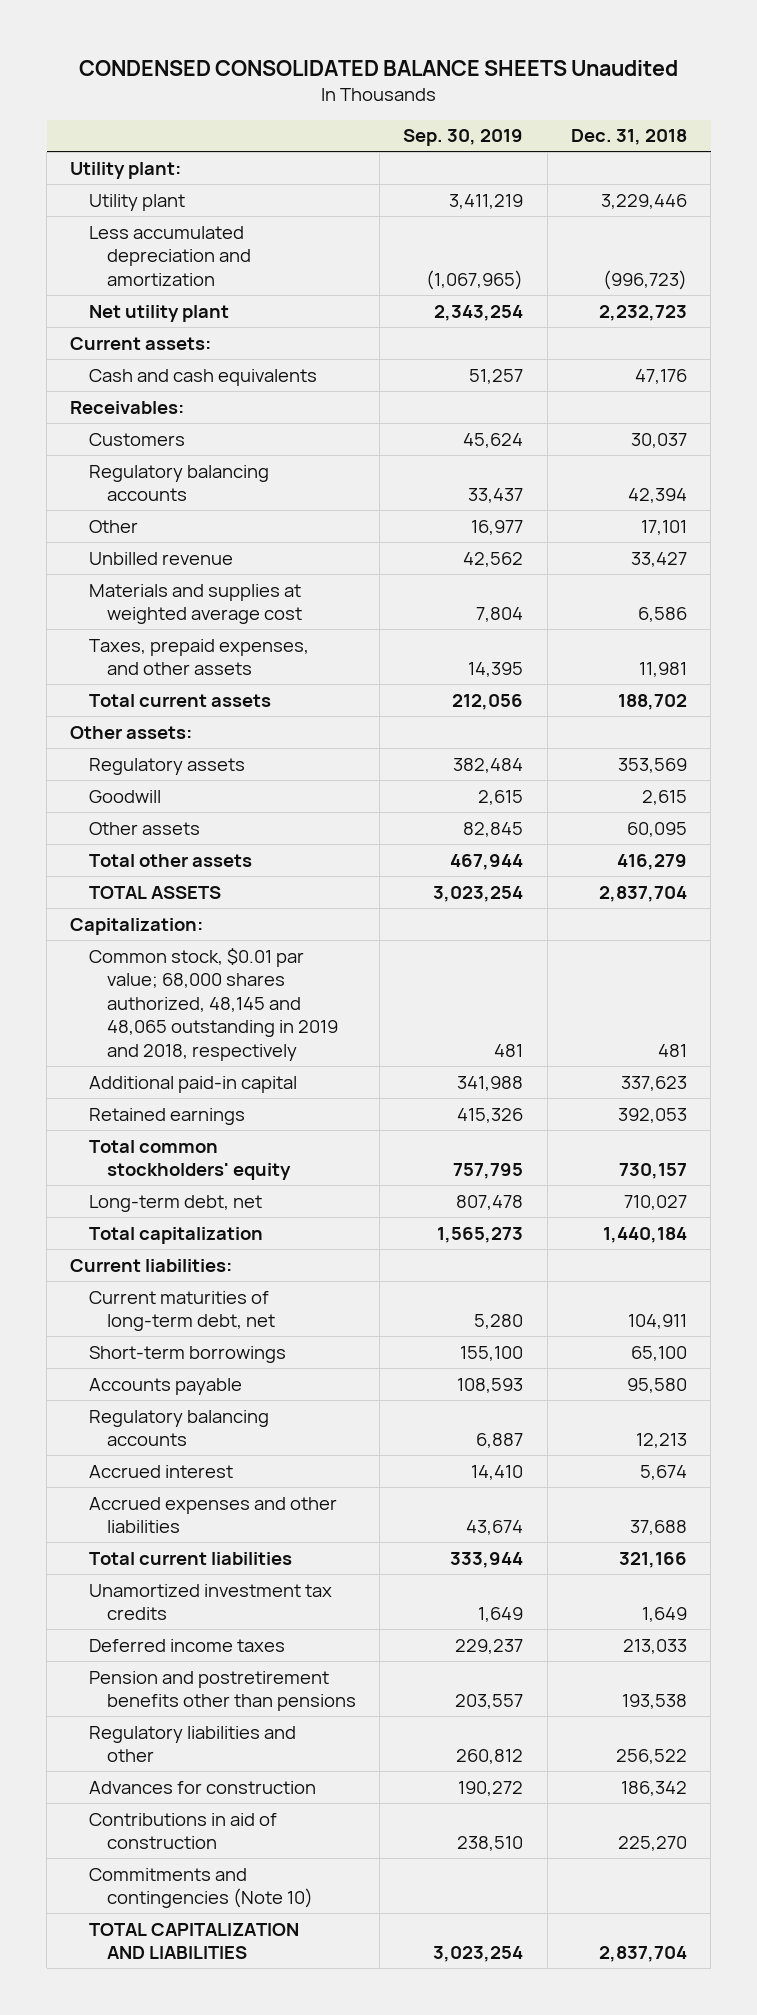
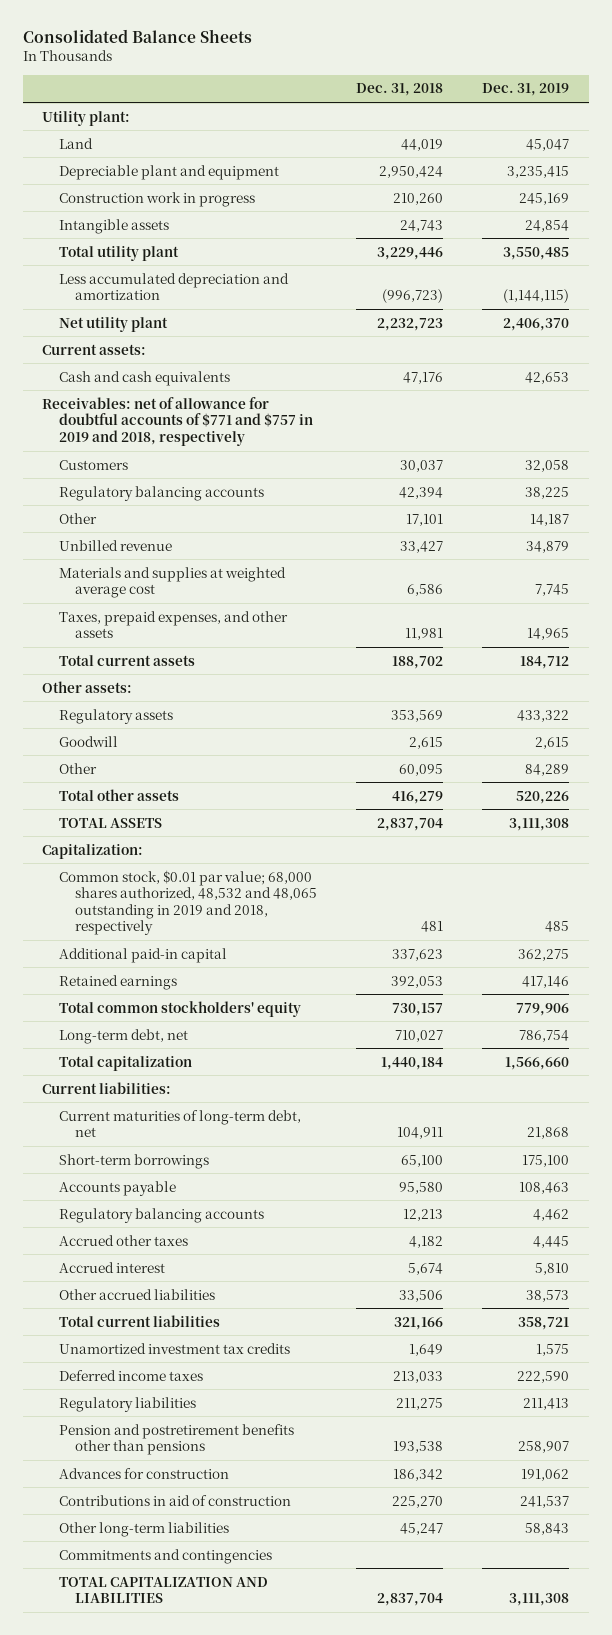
[78,59,678,76] CONDENSED CONSOLIDATED BALANCE SHEETS Unaudited -> [22,29,252,44] Consolidated Balance Sheets
[403,129,524,147] Sep. 30, 2019 -> none
none -> [482,83,570,97] Dec. 31, 2019
none -> [58,137,93,149] Land
none -> [58,164,279,180] Depreciable plant and equipment
none -> [58,191,255,207] Construction work in progress
none -> [58,218,169,234] Intangible assets
[88,193,185,211] Utility plant -> [58,245,179,261] Total utility plant
[70,400,185,414] Receivables: -> [42,396,313,446] Receivables: net of allowance for doubtful accounts of $771 and $757 in 2019 and 2018, respectively
[88,821,200,835] Other assets -> [58,762,97,774] Other
[88,947,338,1062] Common stock, $0.01 par value; 68,000 shares authorized, 48,145 and 48,065 outstanding in 2019 and 2018, respectively -> [58,869,317,936] Common stock, $0.01 par value; 68,000 shares authorized, 48,532 and 48,065 outstanding in 2019 and 2018, respectively
none -> [58,1234,188,1246] Accrued other taxes
[88,1496,337,1534] Accrued expenses and other liabilities -> [58,1288,215,1300] Other accrued liabilities
[629,1520,687,1536] 37,688 -> [399,1289,444,1302] 33,506
none -> [58,1396,196,1412] Regulatory liabilities
[88,1725,296,1763] Regulatory liabilities and other -> none
none -> [58,1521,229,1537] Other long-term liabilities
[88,1867,313,1909] Commitments and contingencies (Note 10) -> [58,1548,272,1564] Commitments and contingencies

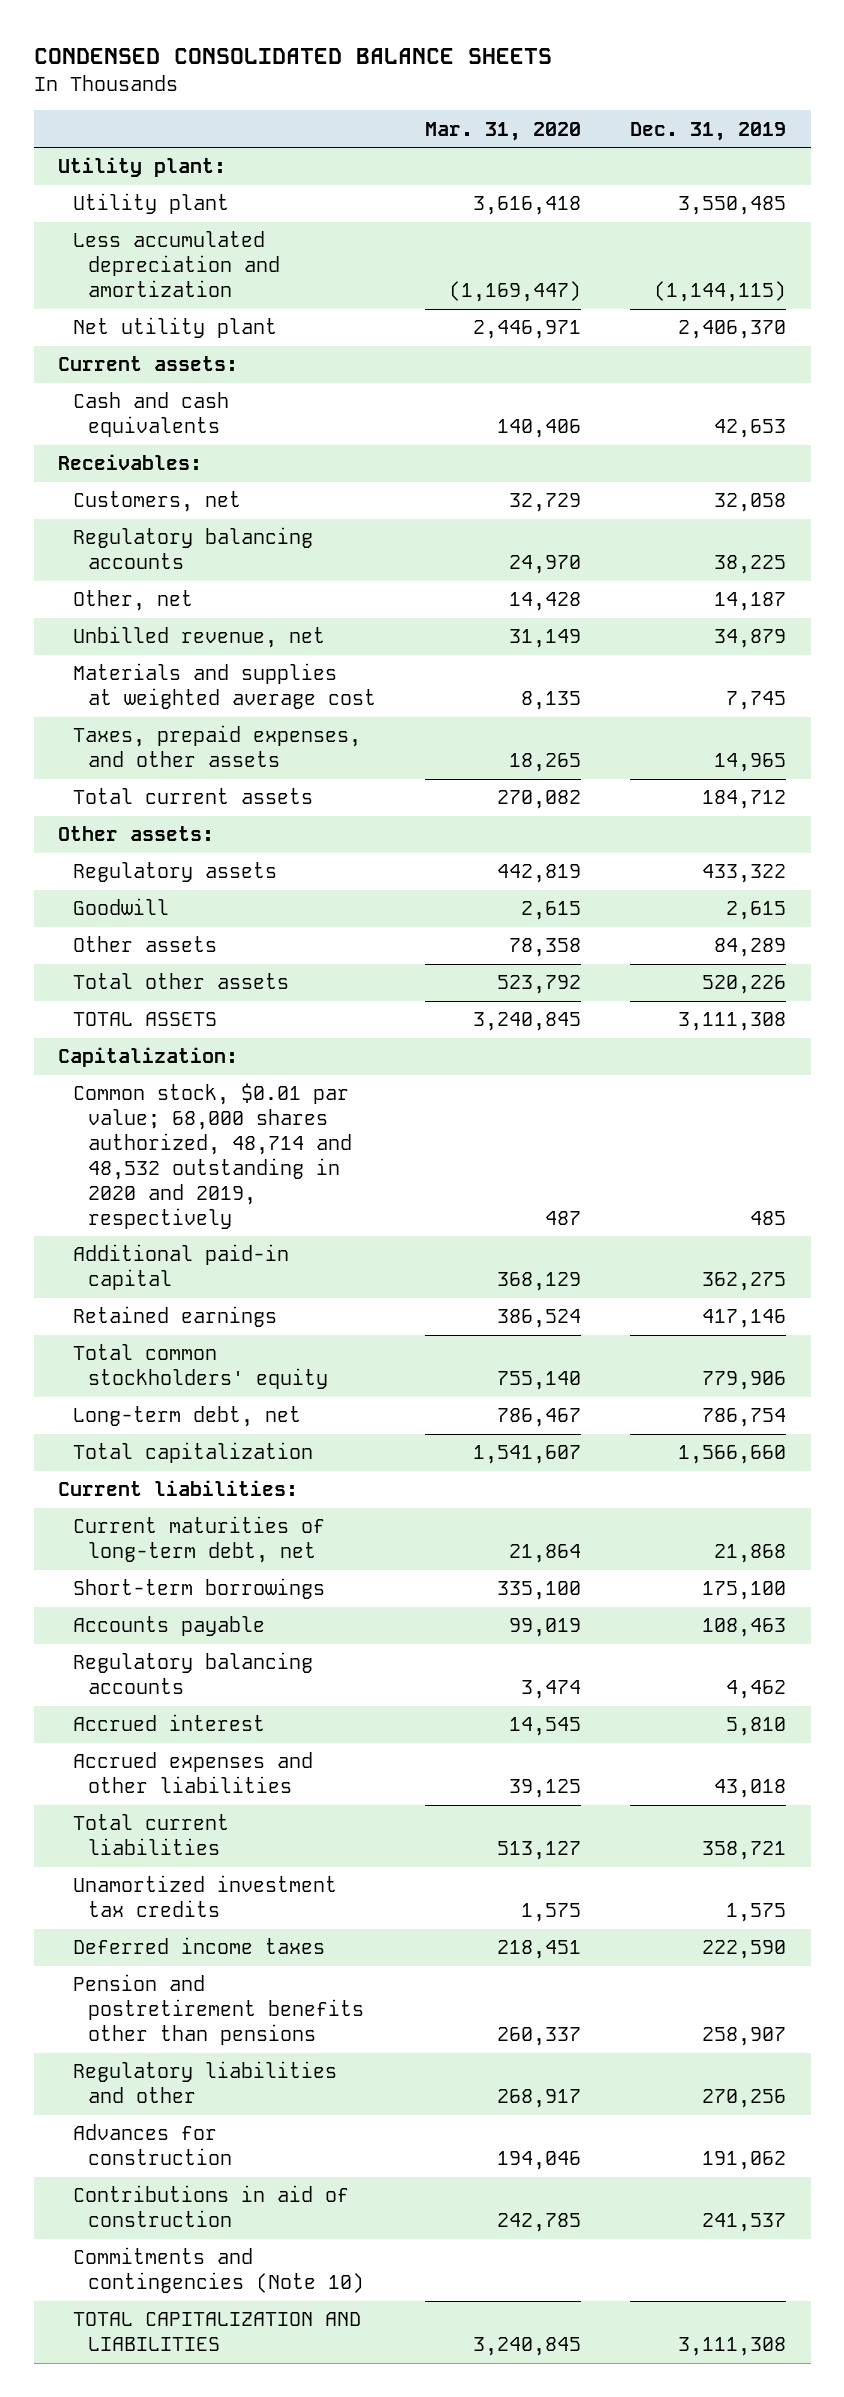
[22,29,252,44] Consolidated Balance Sheets -> [33,47,552,64] CONDENSED CONSOLIDATED BALANCE SHEETS
[356,83,444,97] Dec. 31, 2018 -> none
none -> [424,121,581,141] Mar. 31, 2020
[58,137,93,149] Land -> none
[58,164,279,180] Depreciable plant and equipment -> none
[58,191,255,207] Construction work in progress -> none
[58,218,169,234] Intangible assets -> none
[58,245,179,261] Total utility plant -> [72,193,229,215] Utility plant
[42,396,313,446] Receivables: net of allowance for doubtful accounts of $771 and $757 in 2019 and 2018, respectively -> [58,454,203,471] Receivables:
[58,459,128,470] Customers -> [72,491,241,513] Customers, net
[58,512,97,524] Other -> [72,590,193,612] Other, net
[58,539,172,551] Unbilled revenue -> [72,626,325,649] Unbilled revenue, net
[58,762,97,774] Other -> [72,936,217,953] Other assets
[58,869,317,936] Common stock, $0.01 par value; 68,000 shares authorized, 48,532 and 48,065 outstanding in 2019 and 2018, respectively -> [72,1083,352,1229] Common stock, $0.01 par value; 68,000 shares authorized, 48,714 and 48,532 outstanding in 2020 and 2019, respectively
[58,1234,188,1246] Accrued other taxes -> none
[58,1288,215,1300] Other accrued liabilities -> [72,1752,313,1794] Accrued expenses and other liabilities
[526,1289,570,1302] 38,573 -> [713,1779,786,1799] 43,018
[58,1396,196,1412] Regulatory liabilities -> none
none -> [72,2061,337,2104] Regulatory liabilities and other
[58,1521,229,1537] Other long-term liabilities -> none
[58,1548,272,1564] Commitments and contingencies -> [72,2247,364,2294] Commitments and contingencies (Note 10)

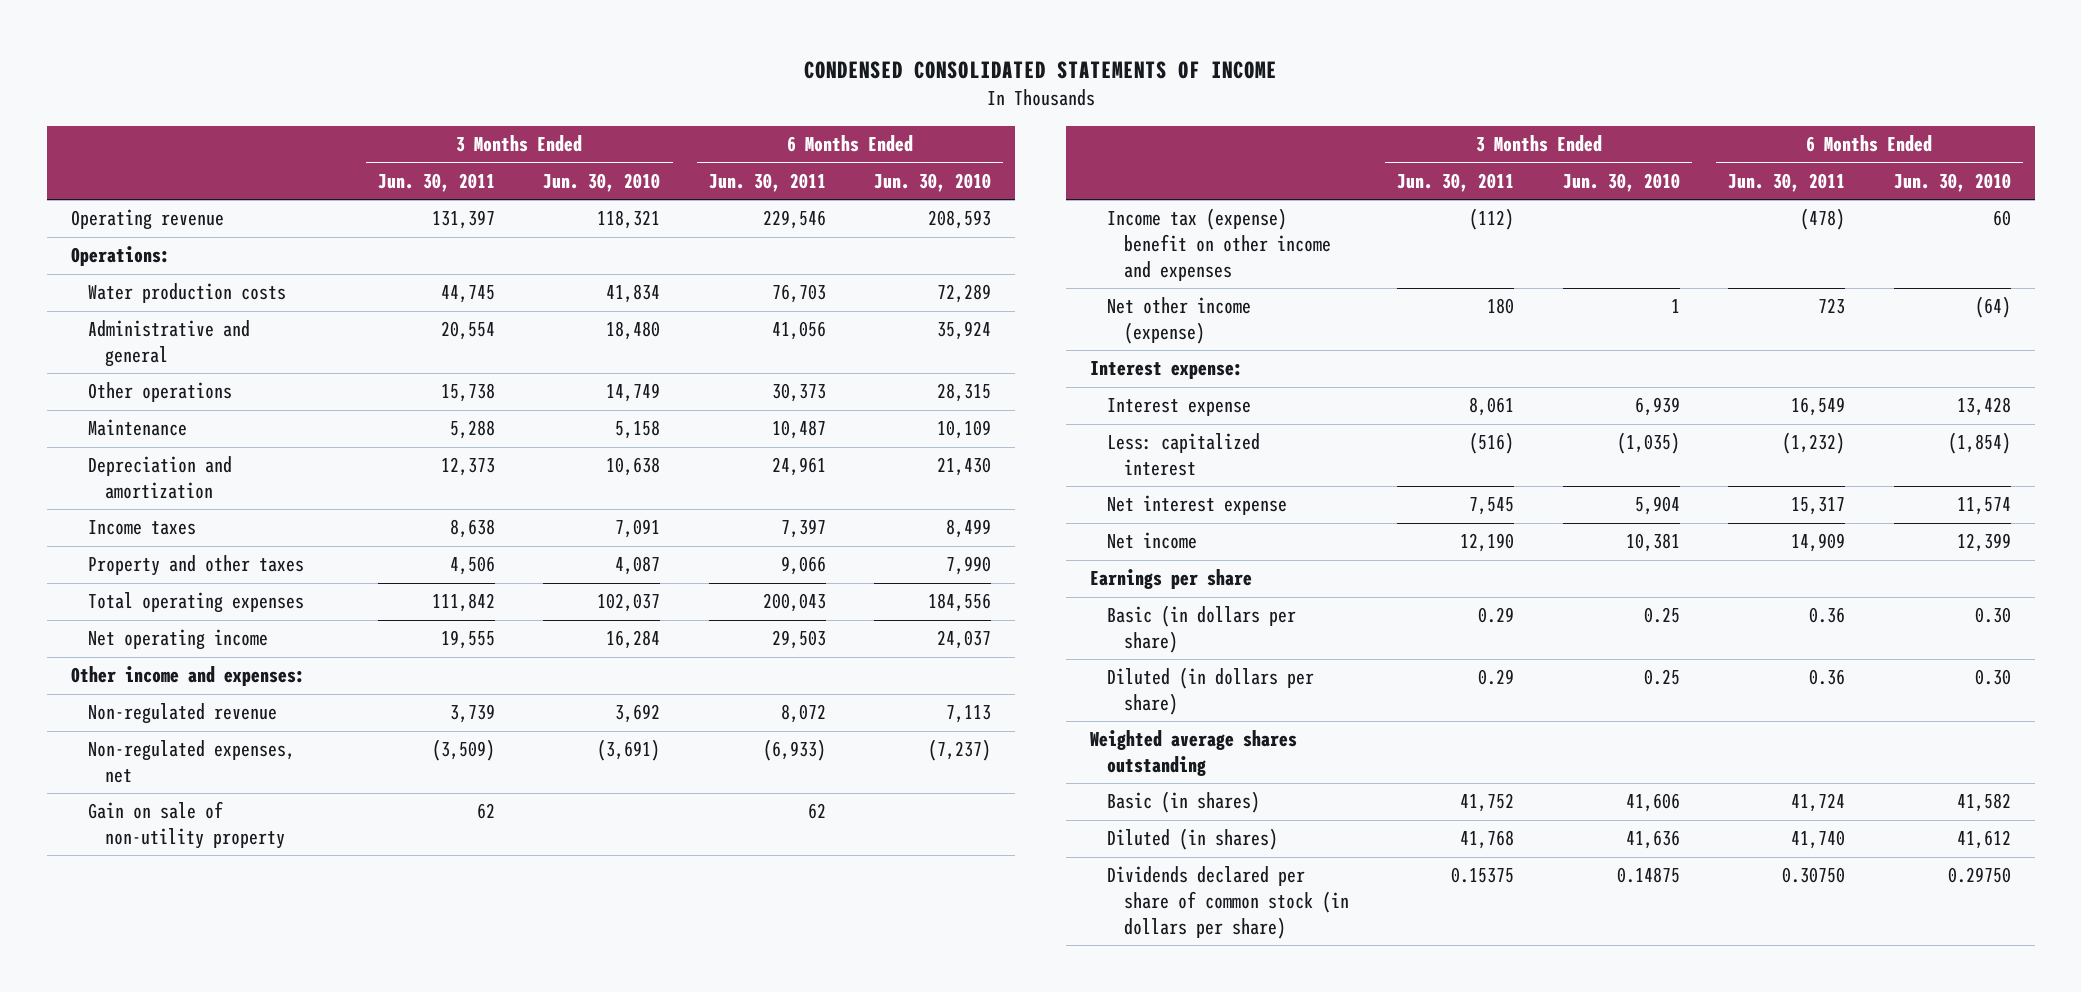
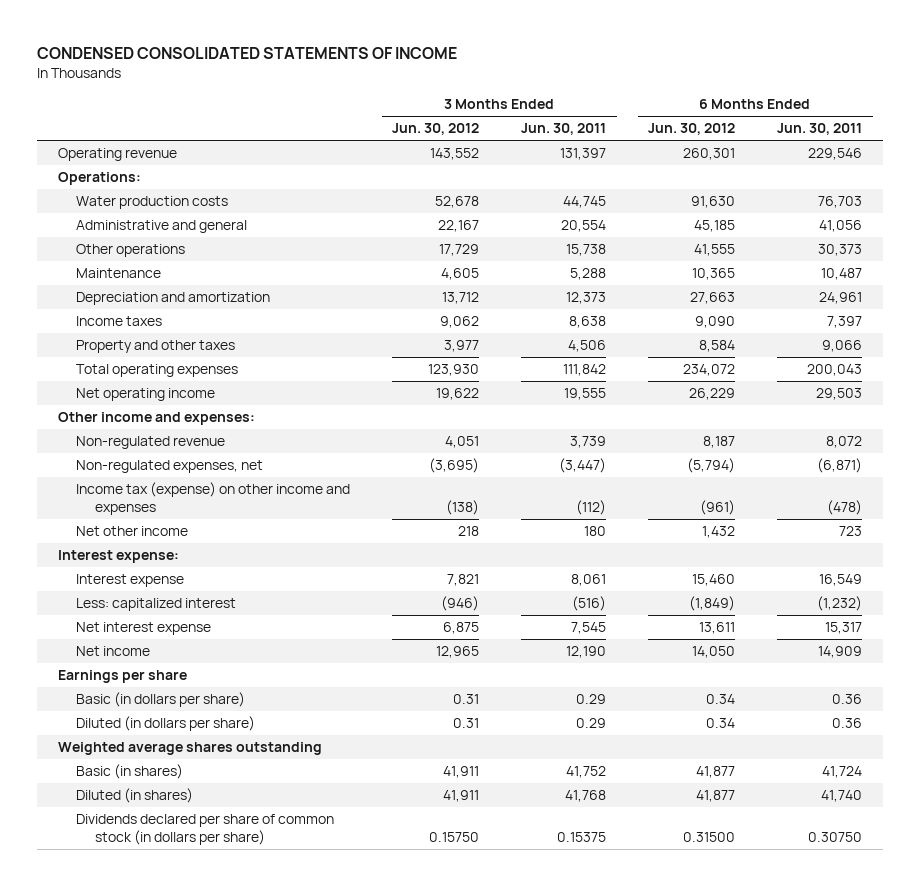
[543,172,661,192] Jun. 30, 2010 -> none
[874,172,992,192] Jun. 30, 2010 -> none
none -> [392,123,480,136] Jun. 30, 2012
none -> [648,123,736,136] Jun. 30, 2012
[87,801,285,850] Gain on sale of non-utility property -> none
[432,739,496,762] (3,509) -> [559,458,607,474] (3,447)
[762,739,826,762] (6,933) -> [817,458,863,474] (6,871)
[1107,208,1332,281] Income tax (expense) benefit on other income and expenses -> [76,482,351,515] Income tax (expense) on other income and expenses
[1107,297,1252,345] Net other income (expense) -> [76,526,189,537] Net other income

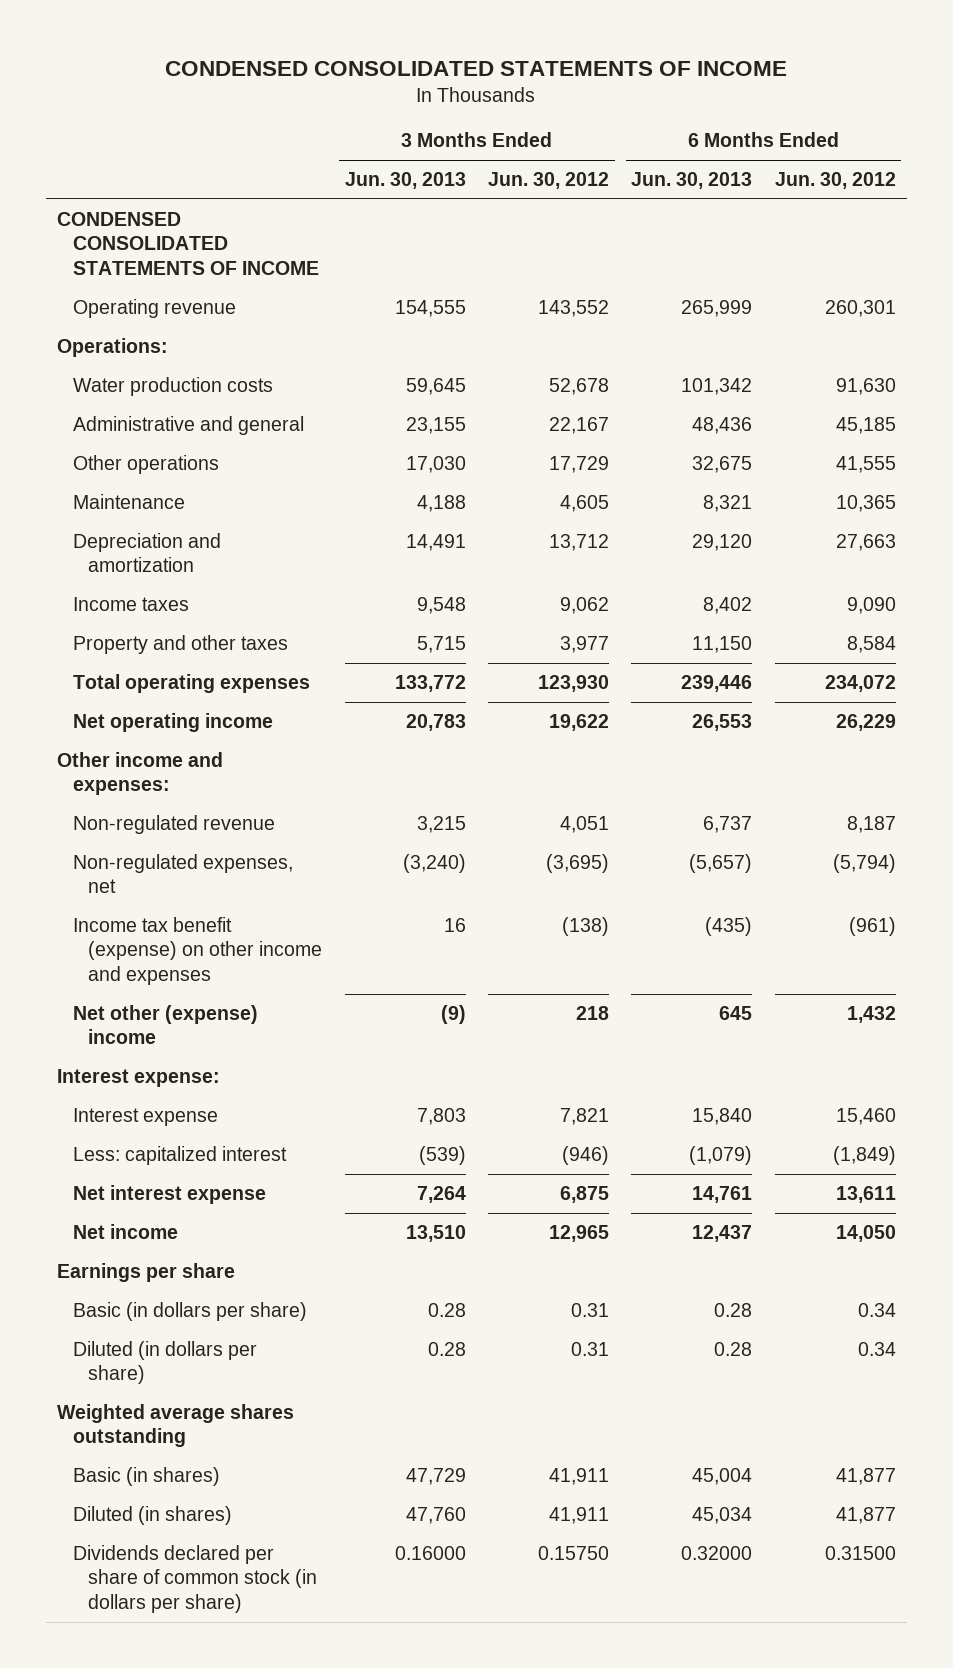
[521,123,607,136] Jun. 30, 2011 -> none
[777,123,863,136] Jun. 30, 2011 -> none
none -> [344,171,466,189] Jun. 30, 2013
none -> [631,171,753,189] Jun. 30, 2013
none -> [56,211,319,275] CONDENSED CONSOLIDATED STATEMENTS OF INCOME
[76,482,351,515] Income tax (expense) on other income and expenses -> [72,916,323,985] Income tax benefit (expense) on other income and expenses
[76,526,189,537] Net other income -> [72,1004,258,1045] Net other (expense) income

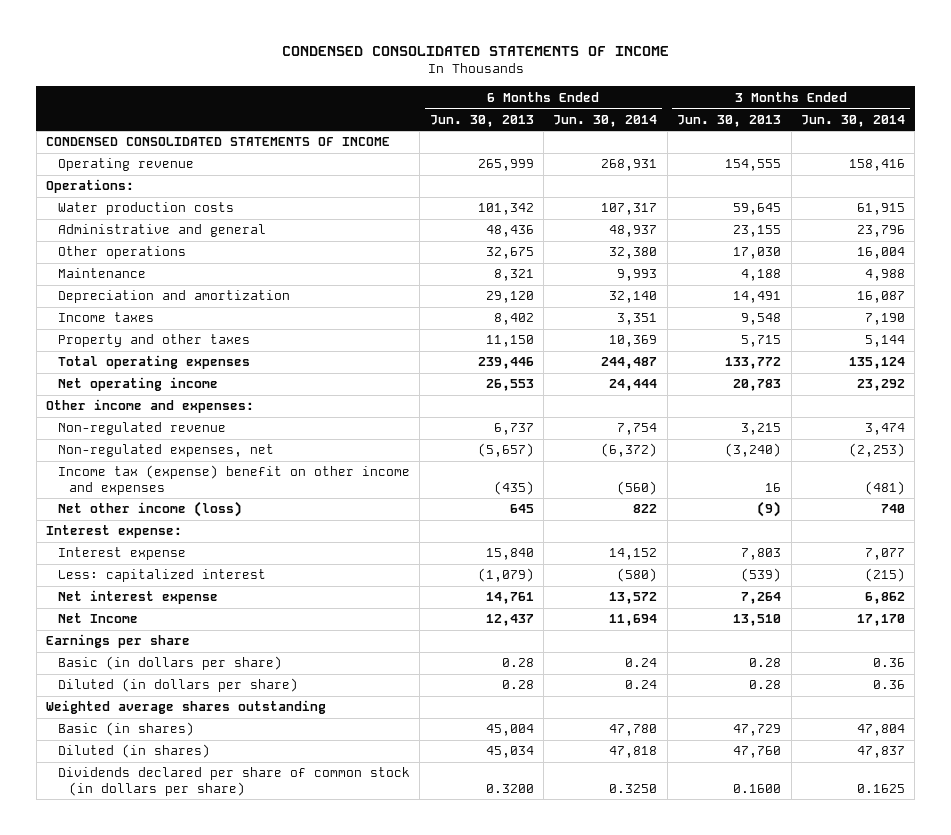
[488,171,610,189] Jun. 30, 2012 -> none
[774,171,896,189] Jun. 30, 2012 -> none
none -> [553,114,658,127] Jun. 30, 2014
none -> [801,114,906,127] Jun. 30, 2014
[72,916,323,985] Income tax benefit (expense) on other income and expenses -> [57,465,410,495] Income tax (expense) benefit on other income and expenses
[72,1004,258,1045] Net other (expense) income -> [57,501,242,518] Net other income (loss)
[72,1223,178,1239] Net income -> [57,613,138,624] Net Income
[394,1545,466,1560] 0.16000 -> [733,783,782,793] 0.1600
[681,1545,753,1560] 0.32000 -> [485,783,534,793] 0.3200

